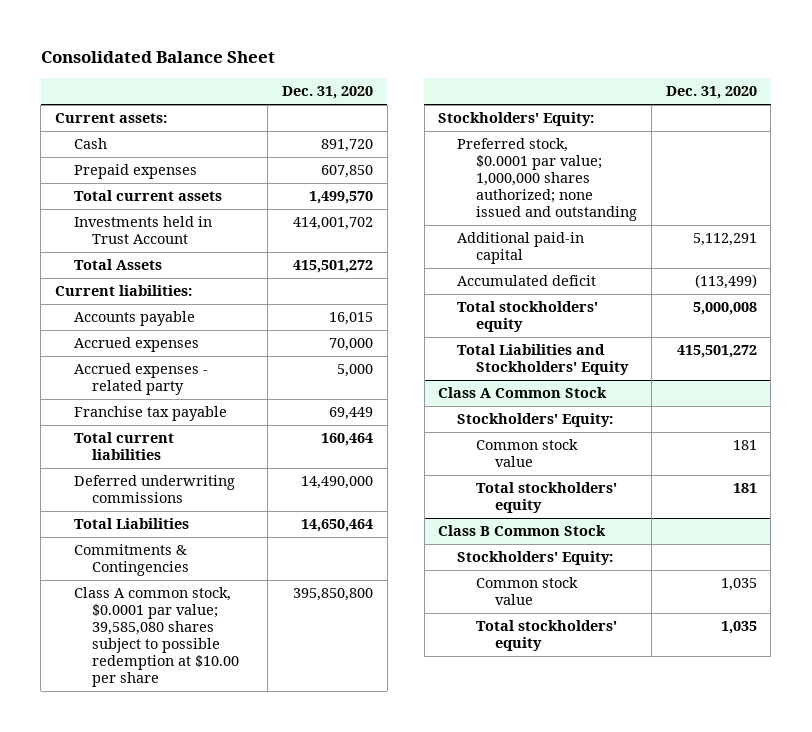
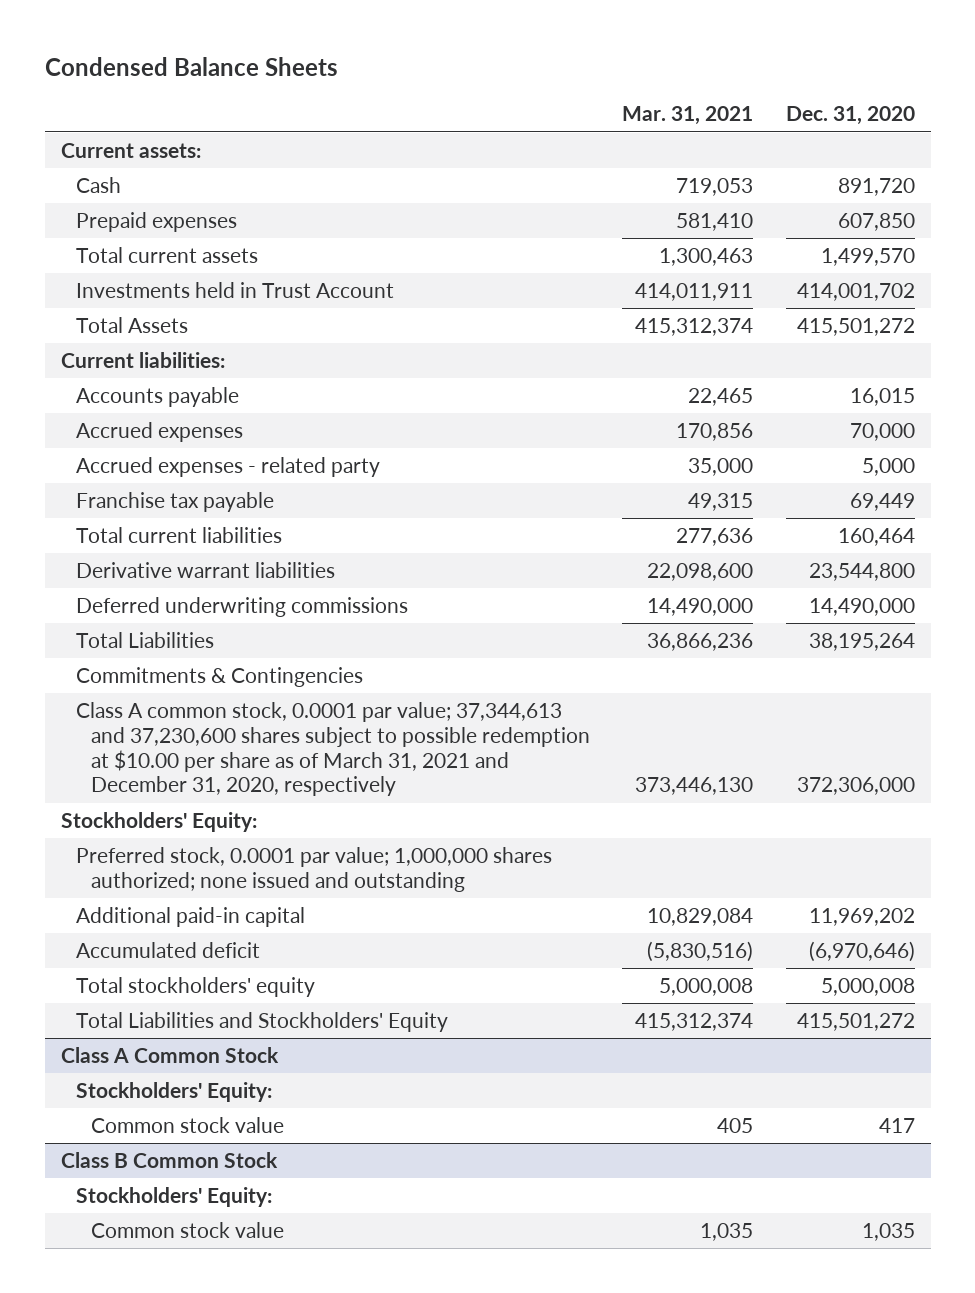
[40,51,275,64] Consolidated Balance Sheet -> [44,57,338,77] Condensed Balance Sheets
none -> [622,106,754,126] Mar. 31, 2021
none -> [75,561,335,578] Derivative warrant liabilities
[301,519,374,533] 14,650,464 -> [808,632,915,651] 38,195,264
[73,587,240,688] Class A common stock, $0.0001 par value; 39,585,080 shares subject to possible redemption at $10.00 per share -> [75,701,590,797] Class A common stock, 0.0001 par value; 37,344,613 and 37,230,600 shares subject to possible redemption at $10.00 per share as of March 31, 2021 and December 31, 2020, respectively
[293,588,374,602] 395,850,800 -> [796,777,915,796] 372,306,000
[457,138,637,222] Preferred stock, $0.0001 par value; 1,000,000 shares authorized; none issued and outstanding -> [75,846,552,892] Preferred stock, 0.0001 par value; 1,000,000 shares authorized; none issued and outstanding
[692,233,757,247] 5,112,291 -> [808,907,915,926] 11,969,202
[694,274,757,290] (113,499) -> [808,940,915,962] (6,970,646)
[475,482,617,514] Total stockholders' equity -> none
[732,440,757,451] 181 -> [878,1117,915,1133] 417
[475,620,617,652] Total stockholders' equity -> none

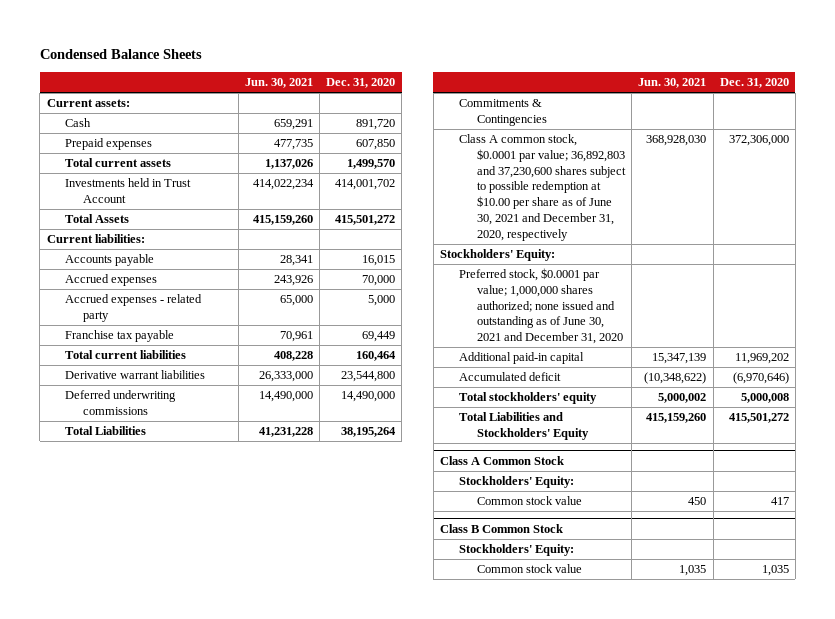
[622,106,754,126] Mar. 31, 2021 -> none
none -> [244,78,313,89] Jun. 30, 2021
[75,701,590,797] Class A common stock, 0.0001 par value; 37,344,613 and 37,230,600 shares subject to possible redemption at $10.00 per share as of March 31, 2021 and December 31, 2020, respectively -> [458,134,627,241] Class A common stock, $0.0001 par value; 36,892,803 and 37,230,600 shares subject to possible redemption at $10.00 per share as of June 30, 2021 and December 31, 2020, respectively
[75,846,552,892] Preferred stock, 0.0001 par value; 1,000,000 shares authorized; none issued and outstanding -> [458,268,624,345] Preferred stock, $0.0001 par value; 1,000,000 shares authorized; none issued and outstanding as of June 30, 2021 and December 31, 2020

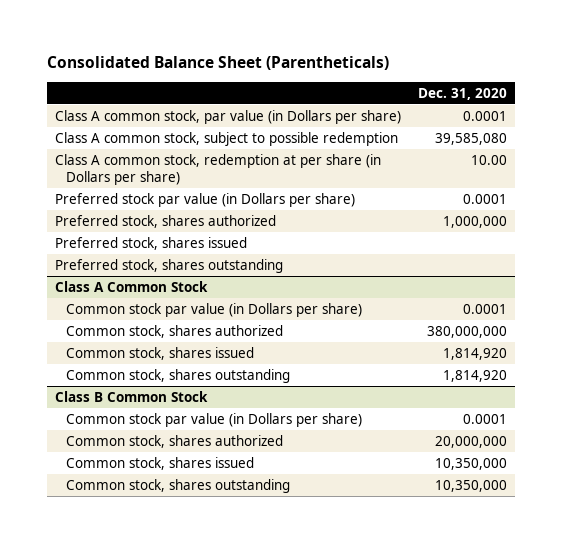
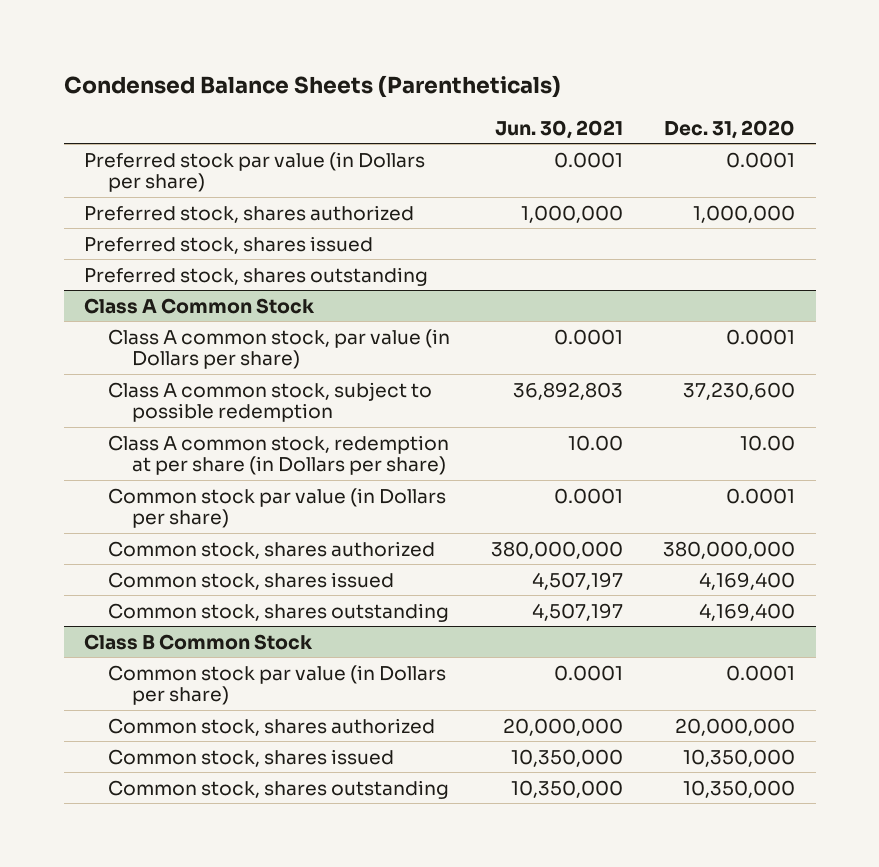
[47,56,390,71] Consolidated Balance Sheet (Parentheticals) -> [63,75,561,99] Condensed Balance Sheets (Parentheticals)
none -> [494,119,623,139] Jun. 30, 2021
[55,110,402,125] Class A common stock, par value (in Dollars per share) -> none
[55,132,399,147] Class A common stock, subject to possible redemption -> none
[55,154,382,185] Class A common stock, redemption at per share (in Dollars per share) -> none
none -> [108,328,451,370] Class A common stock, par value (in Dollars per share)
none -> [108,381,433,423] Class A common stock, subject to possible redemption
none -> [108,434,450,476] Class A common stock, redemption at per share (in Dollars per share)
[443,348,508,361] 1,814,920 -> [699,571,796,590] 4,169,400
[443,370,508,383] 1,814,920 -> [699,602,796,621] 4,169,400

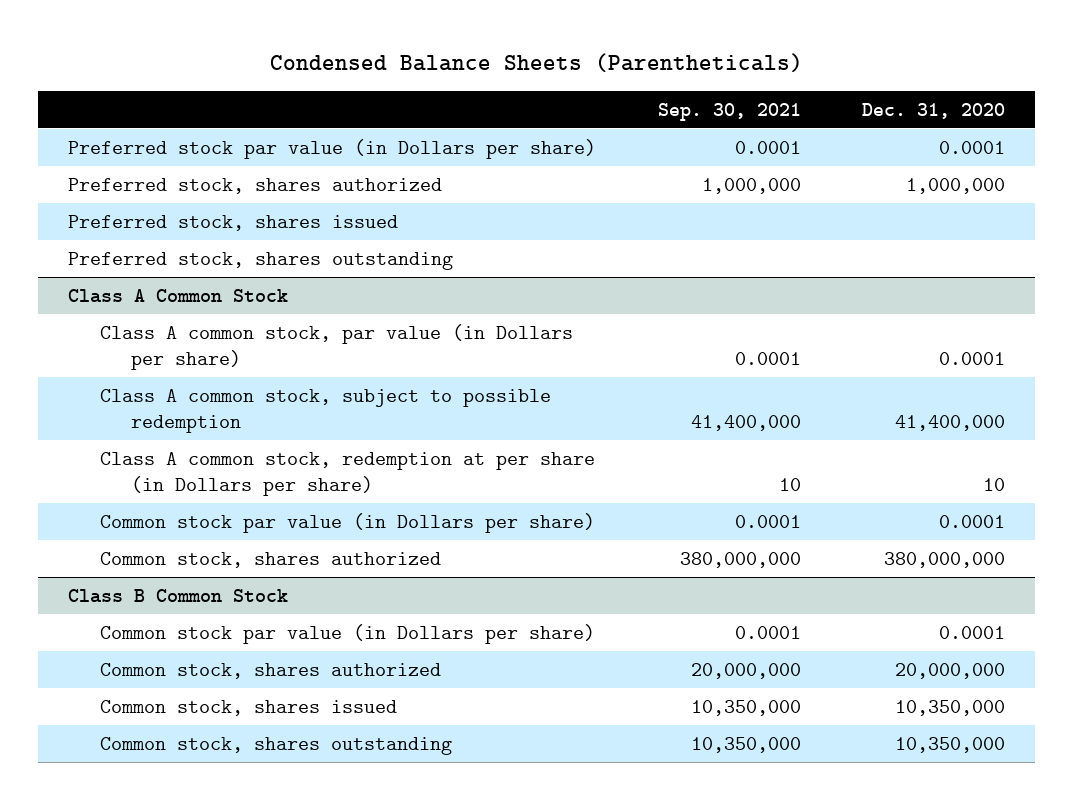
[494,119,623,139] Jun. 30, 2021 -> none
none -> [657,102,801,121] Sep. 30, 2021
[683,381,796,400] 37,230,600 -> [894,415,1005,432] 41,400,000
[740,434,796,451] 10.00 -> [982,478,1005,492] 10
[108,571,395,590] Common stock, shares issued -> none
[108,602,450,622] Common stock, shares outstanding -> none

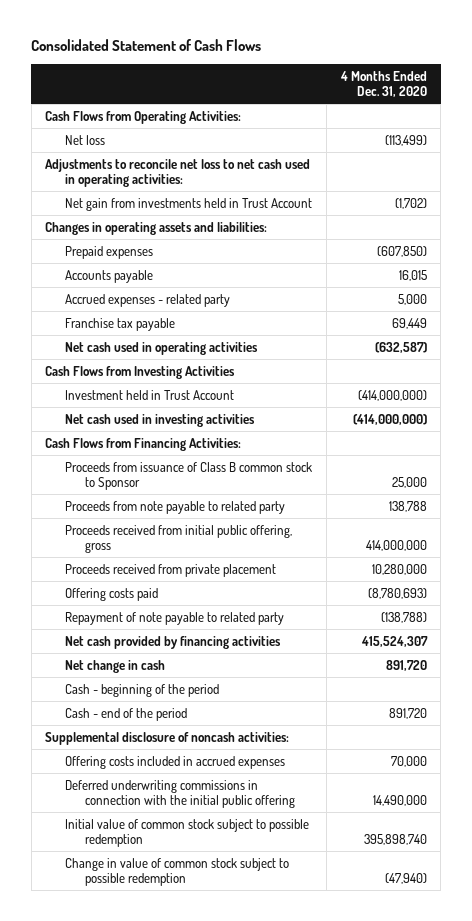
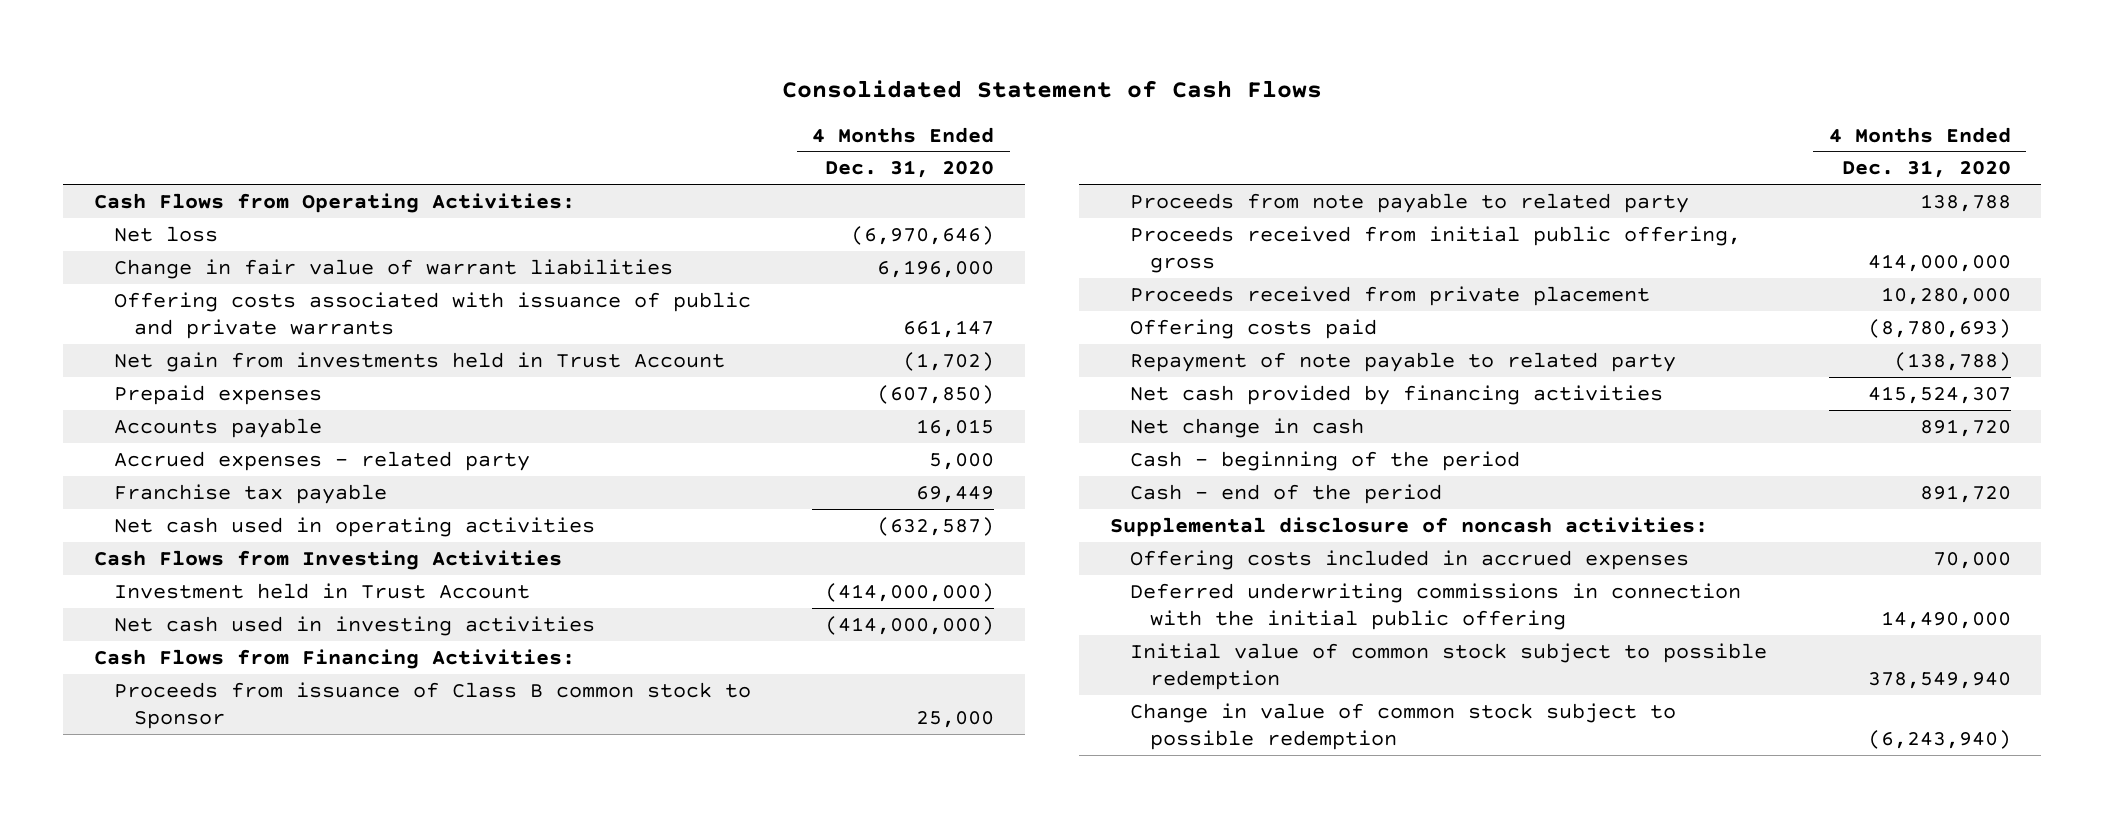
[45,158,311,187] Adjustments to reconcile net loss to net cash used in operating activities: -> none
[384,134,427,146] (113,499) -> [851,225,995,245] (6,970,646)
none -> [113,258,673,279] Change in fair value of warrant liabilities
none -> [113,291,751,339] Offering costs associated with issuance of public and private warrants
[45,221,268,235] Changes in operating assets and liabilities: -> none
[363,833,427,845] 395,898,740 -> [1867,671,2011,689] 378,549,940
[384,872,427,884] (47,940) -> [1867,729,2011,749] (6,243,940)

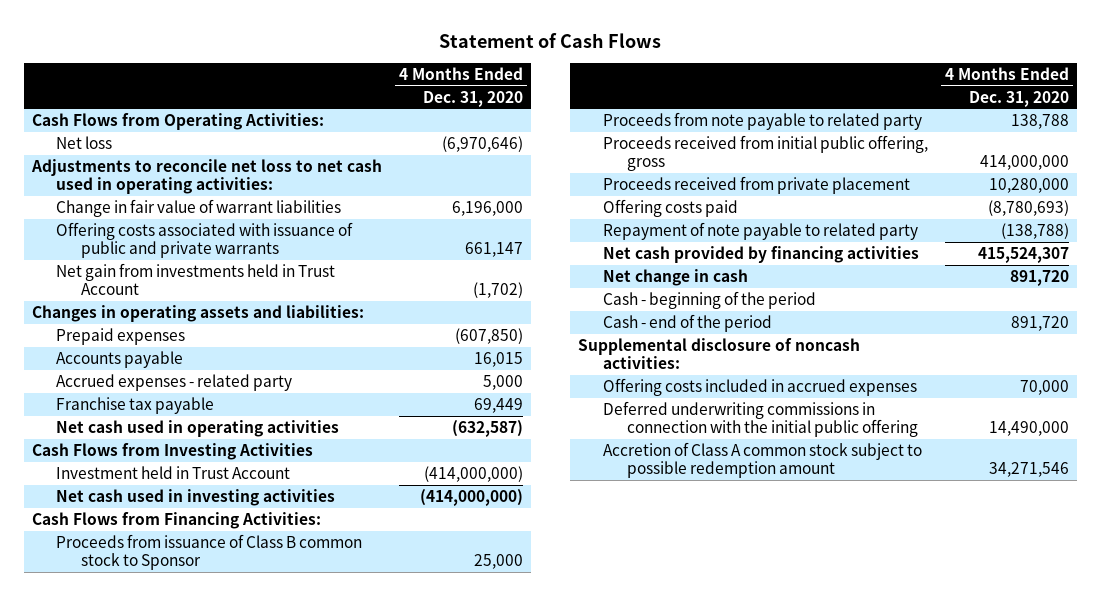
[782,79,1323,98] Consolidated Statement of Cash Flows -> [439,32,662,48] Statement of Cash Flows
none -> [30,158,382,194] Adjustments to reconcile net loss to net cash used in operating activities:
none -> [31,304,364,322] Changes in operating assets and liabilities:
[1130,642,1768,690] Initial value of common stock subject to possible redemption -> none
[1130,702,1677,750] Change in value of common stock subject to possible redemption -> [602,441,922,478] Accretion of Class A common stock subject to possible redemption amount
[1867,729,2011,749] (6,243,940) -> [988,461,1069,477] 34,271,546

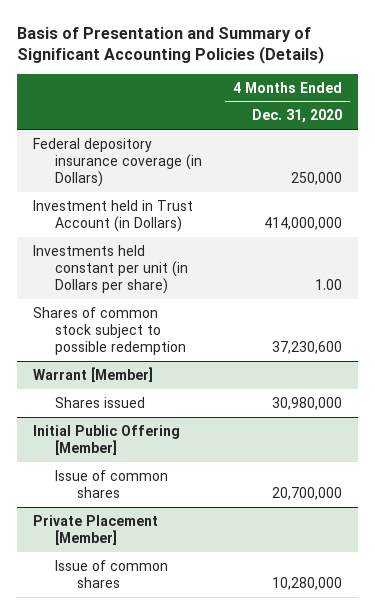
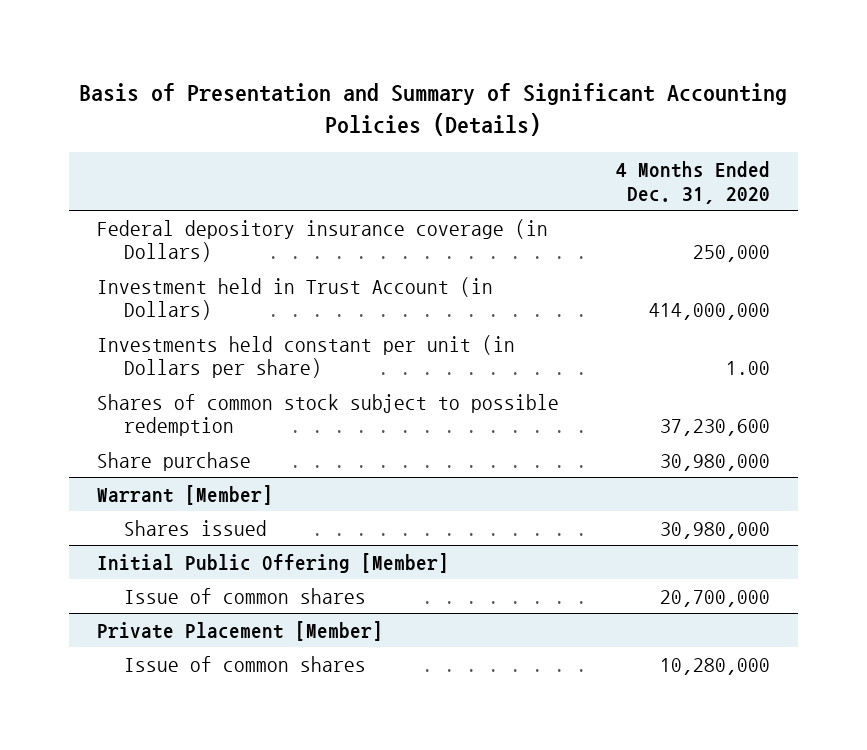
none -> [97,451,252,471] Share purchase

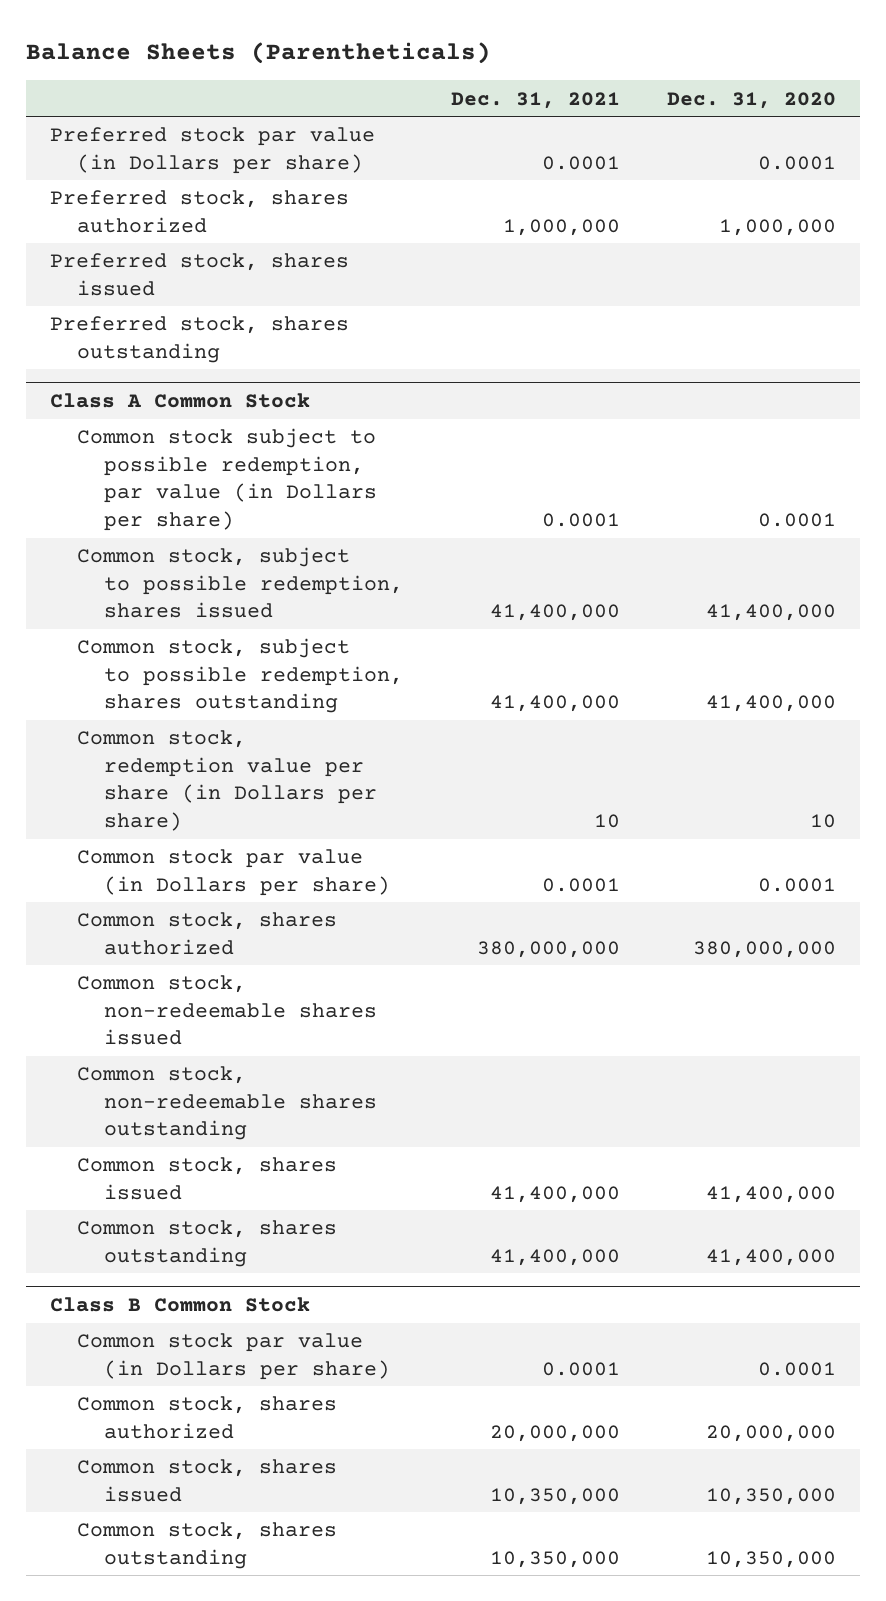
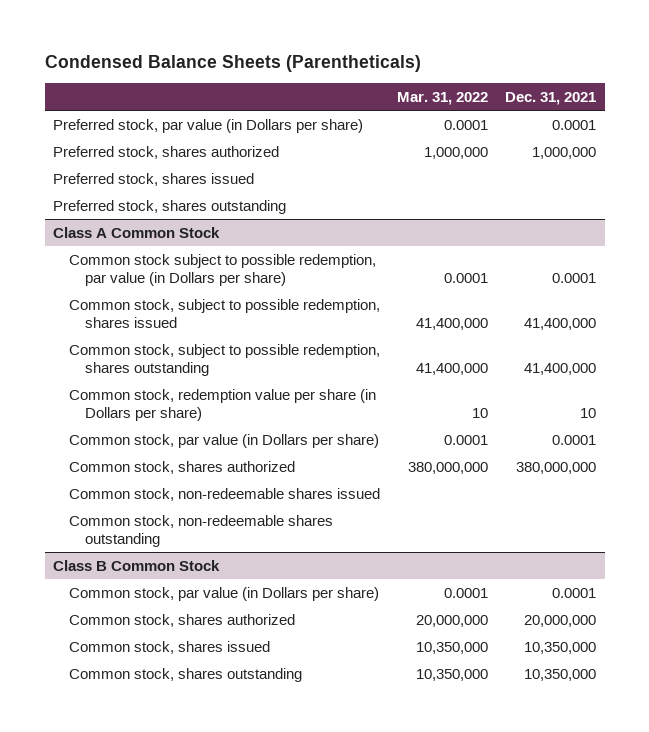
[26,42,492,65] Balance Sheets (Parentheticals) -> [44,55,421,73] Condensed Balance Sheets (Parentheticals)
[667,91,837,109] Dec. 31, 2020 -> none
none -> [397,91,489,105] Mar. 31, 2022
[49,127,375,174] Preferred stock par value (in Dollars per share) -> [53,118,364,133] Preferred stock, par value (in Dollars per share)
[76,849,390,896] Common stock par value (in Dollars per share) -> [69,433,380,448] Common stock, par value (in Dollars per share)
[76,1157,337,1200] Common stock, shares issued -> none
[76,1220,337,1267] Common stock, shares outstanding -> none
[76,1333,390,1380] Common stock par value (in Dollars per share) -> [69,586,380,601] Common stock, par value (in Dollars per share)

